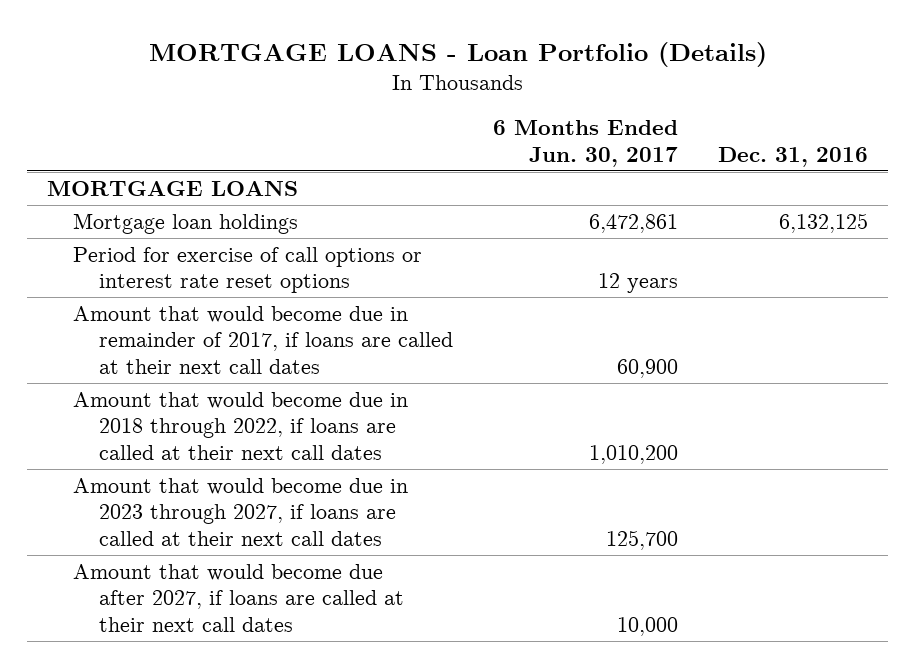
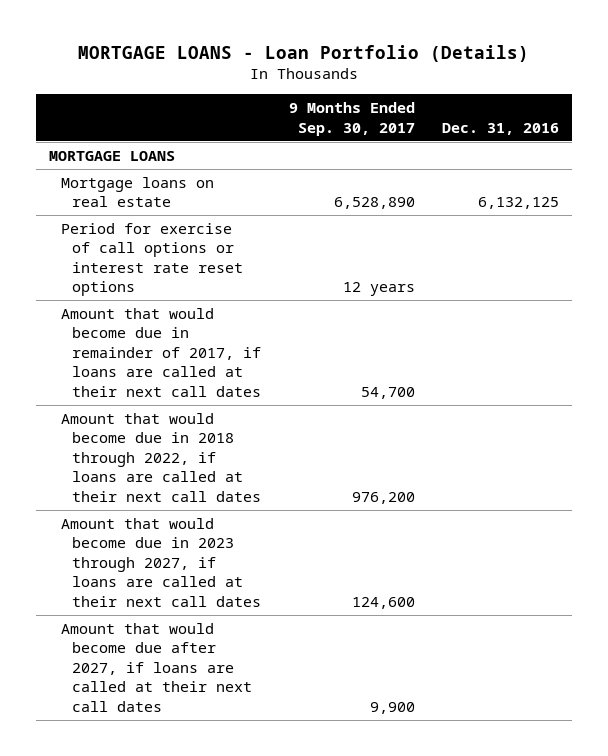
[493,120,679,168] 6 Months Ended Jun. 30, 2017 -> none
none -> [288,102,415,136] 9 Months Ended Sep. 30, 2017
[73,212,299,234] Mortgage loan holdings -> [60,176,214,208] Mortgage loans on real estate

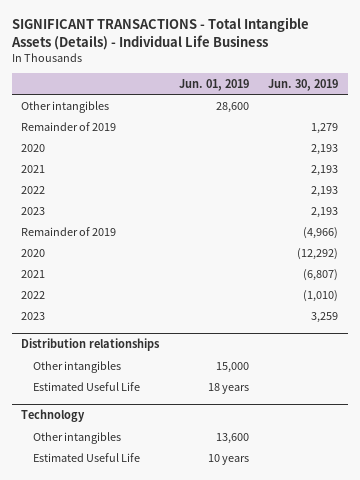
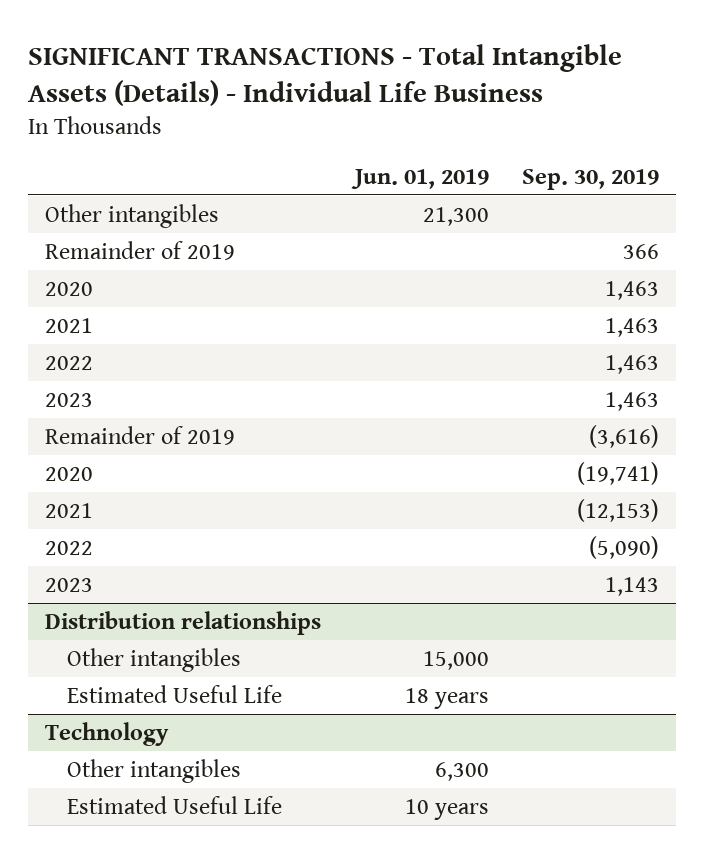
[268,78,339,91] Jun. 30, 2019 -> none
none -> [522,168,660,190] Sep. 30, 2019
[215,101,249,113] 28,600 -> [422,206,489,226] 21,300
[215,432,249,444] 13,600 -> [434,761,489,781] 6,300

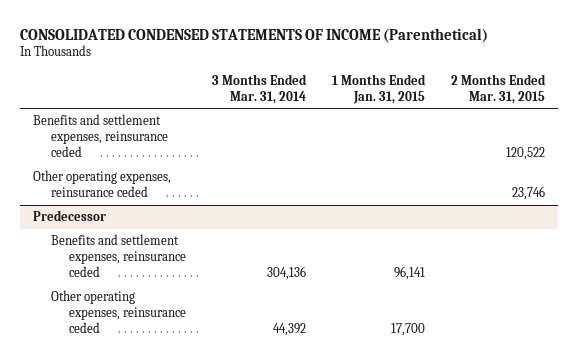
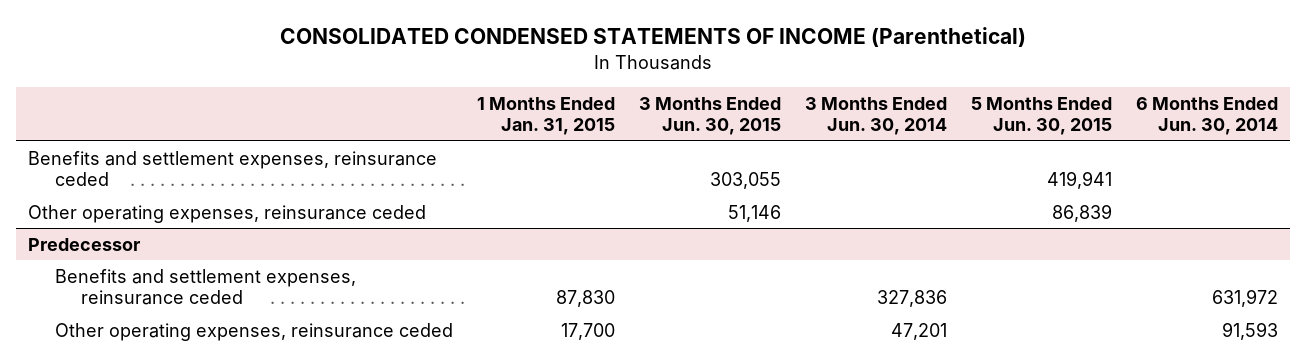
[212,73,308,104] 3 Months Ended Mar. 31, 2014 -> none
[451,73,547,104] 2 Months Ended Mar. 31, 2015 -> none
none -> [639,96,782,136] 3 Months Ended Jun. 30, 2015
none -> [805,96,948,136] 3 Months Ended Jun. 30, 2014
none -> [971,96,1113,136] 5 Months Ended Jun. 30, 2015
none -> [1136,96,1279,136] 6 Months Ended Jun. 30, 2014
[394,266,426,281] 96,141 -> [555,290,615,308] 87,830

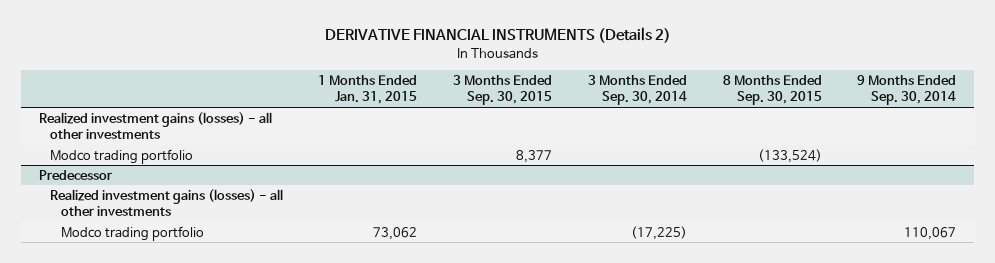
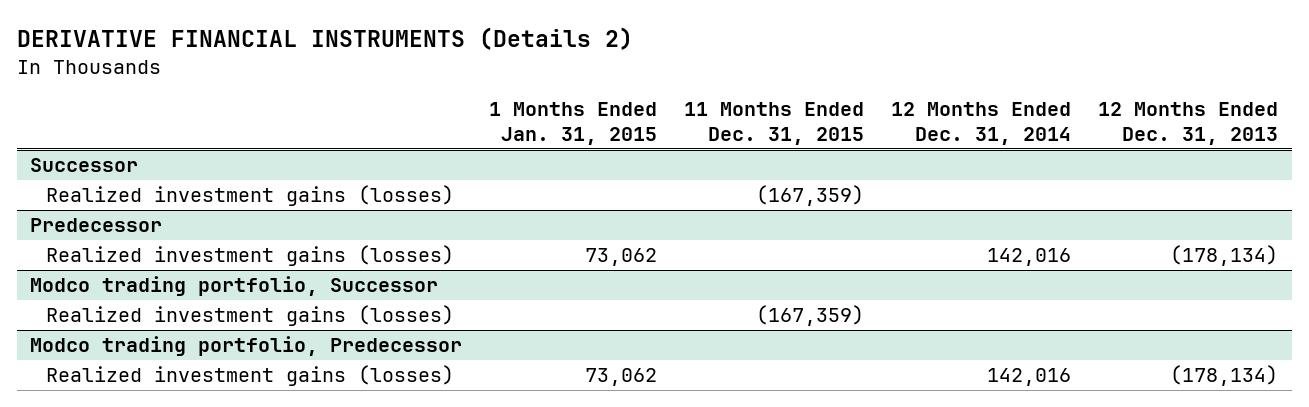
[453,75,553,106] 3 Months Ended Sep. 30, 2015 -> none
[587,75,687,106] 3 Months Ended Sep. 30, 2014 -> none
[722,75,822,106] 8 Months Ended Sep. 30, 2015 -> none
[857,75,957,106] 9 Months Ended Sep. 30, 2014 -> none
none -> [684,102,865,145] 11 Months Ended Dec. 31, 2015
none -> [891,102,1072,145] 12 Months Ended Dec. 31, 2014
none -> [1098,102,1279,145] 12 Months Ended Dec. 31, 2013
[38,111,272,140] Realized investment gains (losses) - all other investments -> none
[49,148,193,164] Modco trading portfolio -> none
none -> [30,158,139,173] Successor
none -> [45,185,454,207] Realized investment gains (losses)
[49,188,283,217] Realized investment gains (losses) - all other investments -> none
[60,225,204,241] Modco trading portfolio -> [45,245,454,267] Realized investment gains (losses)
none -> [30,276,439,297] Modco trading portfolio, Successor
none -> [45,305,454,327] Realized investment gains (losses)
none -> [30,336,463,357] Modco trading portfolio, Predecessor
none -> [45,365,454,387] Realized investment gains (losses)

